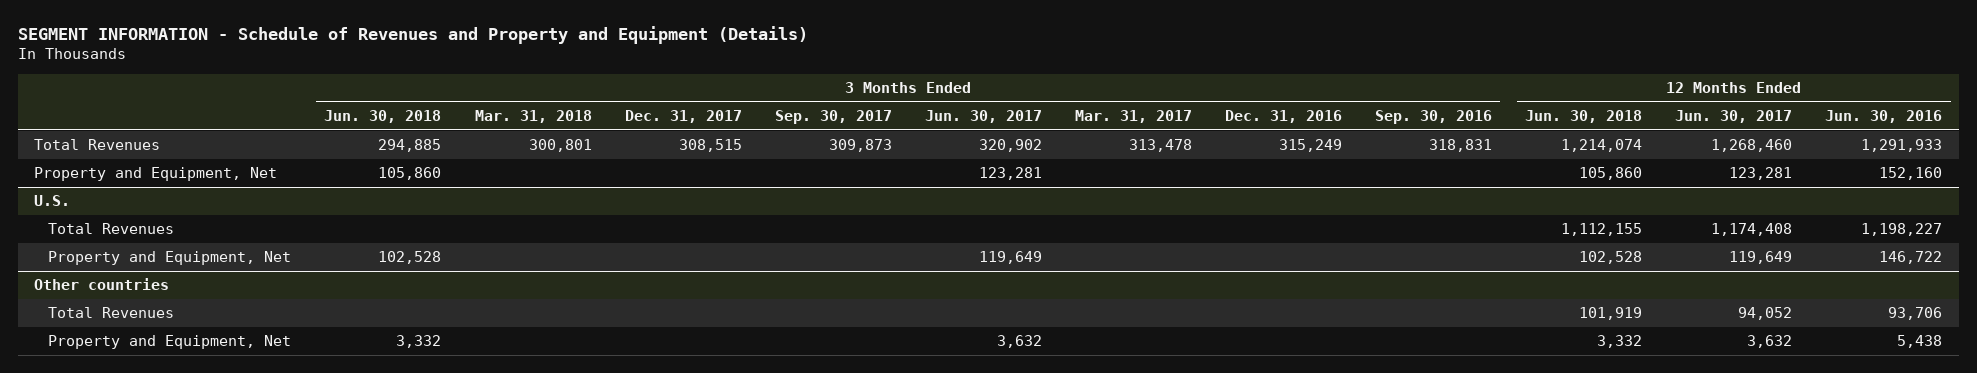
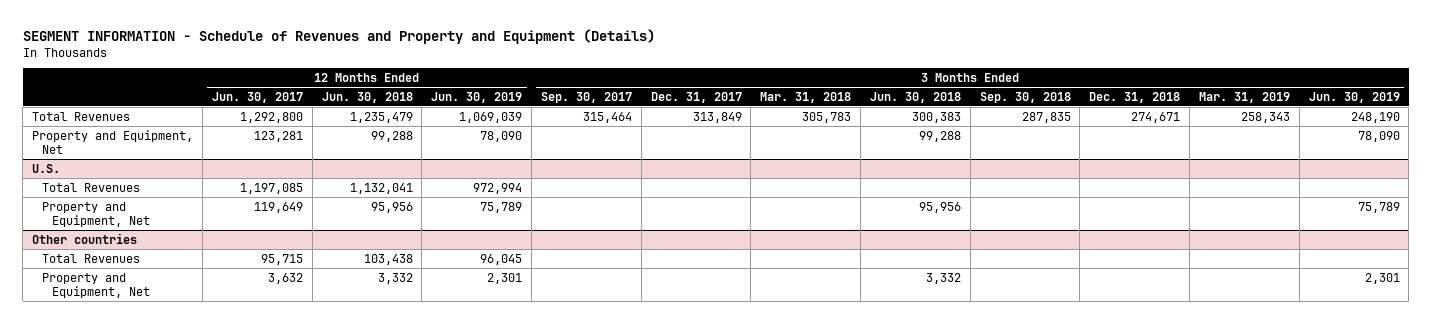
[924,109,1042,123] Jun. 30, 2017 -> none
[1074,109,1192,123] Mar. 31, 2017 -> none
[1224,109,1342,123] Dec. 31, 2016 -> none
[1375,109,1493,124] Sep. 30, 2016 -> none
[1825,109,1943,123] Jun. 30, 2016 -> none
none -> [431,91,523,103] Jun. 30, 2019
none -> [979,91,1071,103] Sep. 30, 2018
none -> [1089,91,1181,103] Dec. 31, 2018
none -> [1198,91,1290,103] Mar. 31, 2019
none -> [1308,91,1400,103] Jun. 30, 2019
[378,139,442,153] 294,885 -> [911,111,961,123] 300,383
[528,139,592,153] 300,801 -> [802,111,852,123] 305,783
[678,139,742,153] 308,515 -> [692,111,742,123] 313,849
[828,139,892,153] 309,873 -> [582,111,632,123] 315,464
[1561,139,1643,153] 1,214,074 -> [349,111,413,123] 1,235,479
[1711,139,1793,153] 1,268,460 -> [239,111,303,123] 1,292,800
[378,167,442,181] 105,860 -> [918,130,961,142] 99,288
[1579,167,1643,181] 105,860 -> [370,130,413,142] 99,288
[1561,223,1643,237] 1,112,155 -> [349,182,413,194] 1,132,041
[1711,223,1793,237] 1,174,408 -> [239,182,303,194] 1,197,085
[378,251,442,265] 102,528 -> [918,201,961,213] 95,956
[1579,251,1643,265] 102,528 -> [370,201,413,213] 95,956
[1579,307,1643,321] 101,919 -> [363,253,413,265] 103,438
[1738,307,1793,321] 94,052 -> [260,253,303,265] 95,715

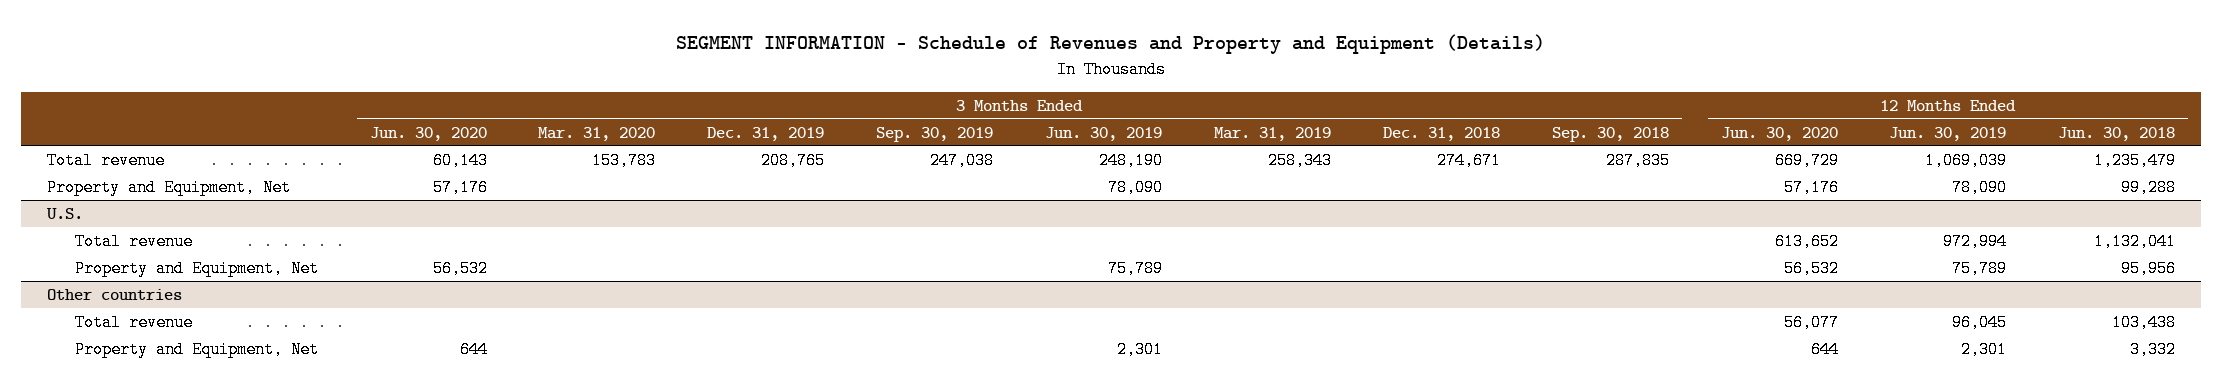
[211,91,303,103] Jun. 30, 2017 -> none
[540,91,632,103] Sep. 30, 2017 -> none
[650,91,742,103] Dec. 31, 2017 -> none
[760,91,852,103] Mar. 31, 2018 -> none
[869,91,961,103] Jun. 30, 2018 -> none
none -> [369,126,487,141] Jun. 30, 2020
none -> [538,126,656,141] Mar. 31, 2020
none -> [707,126,825,141] Dec. 31, 2019
none -> [876,126,994,142] Sep. 30, 2019
none -> [1720,126,1838,141] Jun. 30, 2020
[32,111,131,121] Total Revenues -> [47,151,166,169] Total revenue
[42,182,141,192] Total Revenues -> [74,232,193,250] Total revenue
[42,253,141,263] Total Revenues -> [74,313,193,331] Total revenue

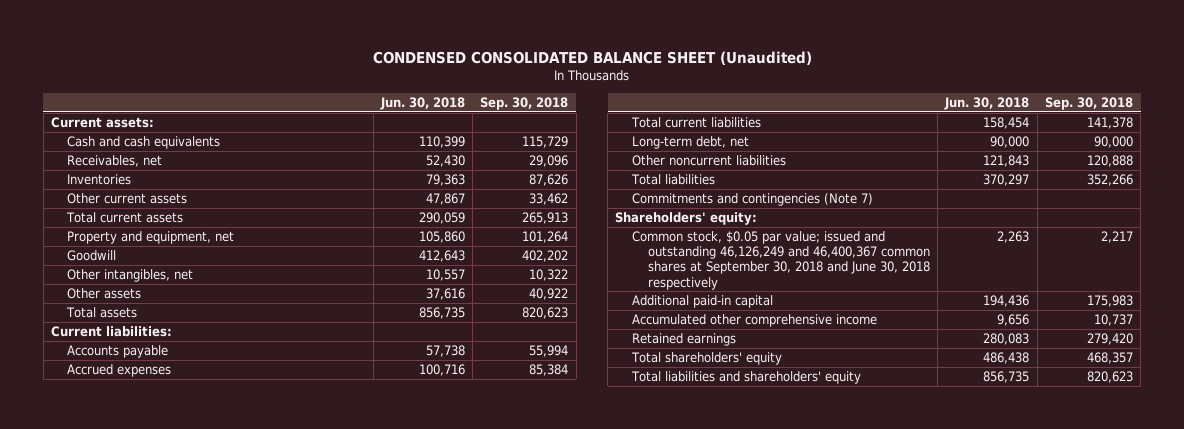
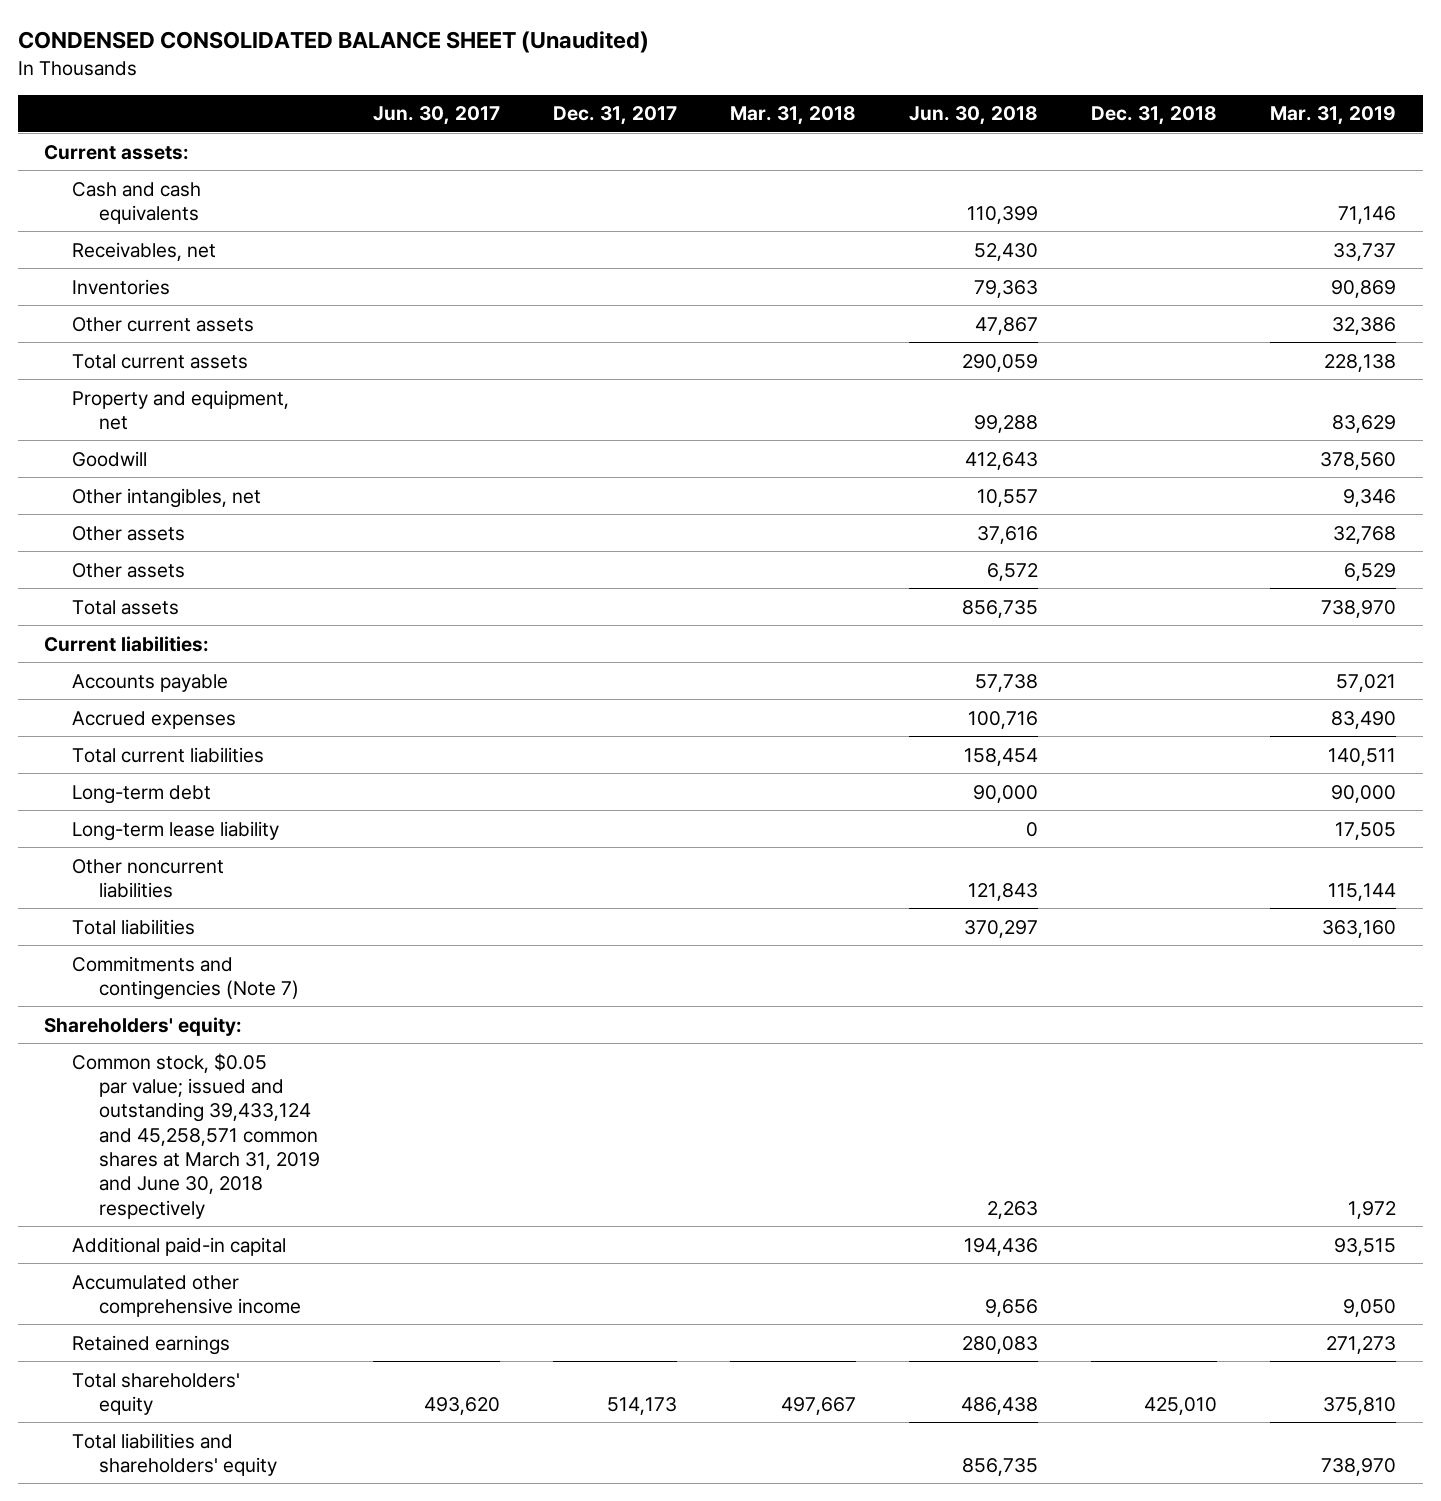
[480,96,569,110] Sep. 30, 2018 -> none
none -> [373,106,501,126] Jun. 30, 2017
none -> [553,106,678,126] Dec. 31, 2017
none -> [730,106,857,126] Mar. 31, 2018
none -> [1091,106,1218,126] Dec. 31, 2018
none -> [1270,106,1397,126] Mar. 31, 2019
[418,231,465,244] 105,860 -> [974,414,1039,433] 99,288
none -> [71,562,185,578] Other assets
[631,136,749,150] Long-term debt, net -> [71,784,211,804] Long-term debt
none -> [71,820,279,841] Long-term lease liability
[631,231,930,290] Common stock, $0.05 par value; issued and outstanding 46,126,249 and 46,400,367 common shares at September 30, 2018 and June 30, 2018 respectively -> [71,1052,321,1219] Common stock, $0.05 par value; issued and outstanding 39,433,124 and 45,258,571 common shares at March 31, 2019 and June 30, 2018 respectively

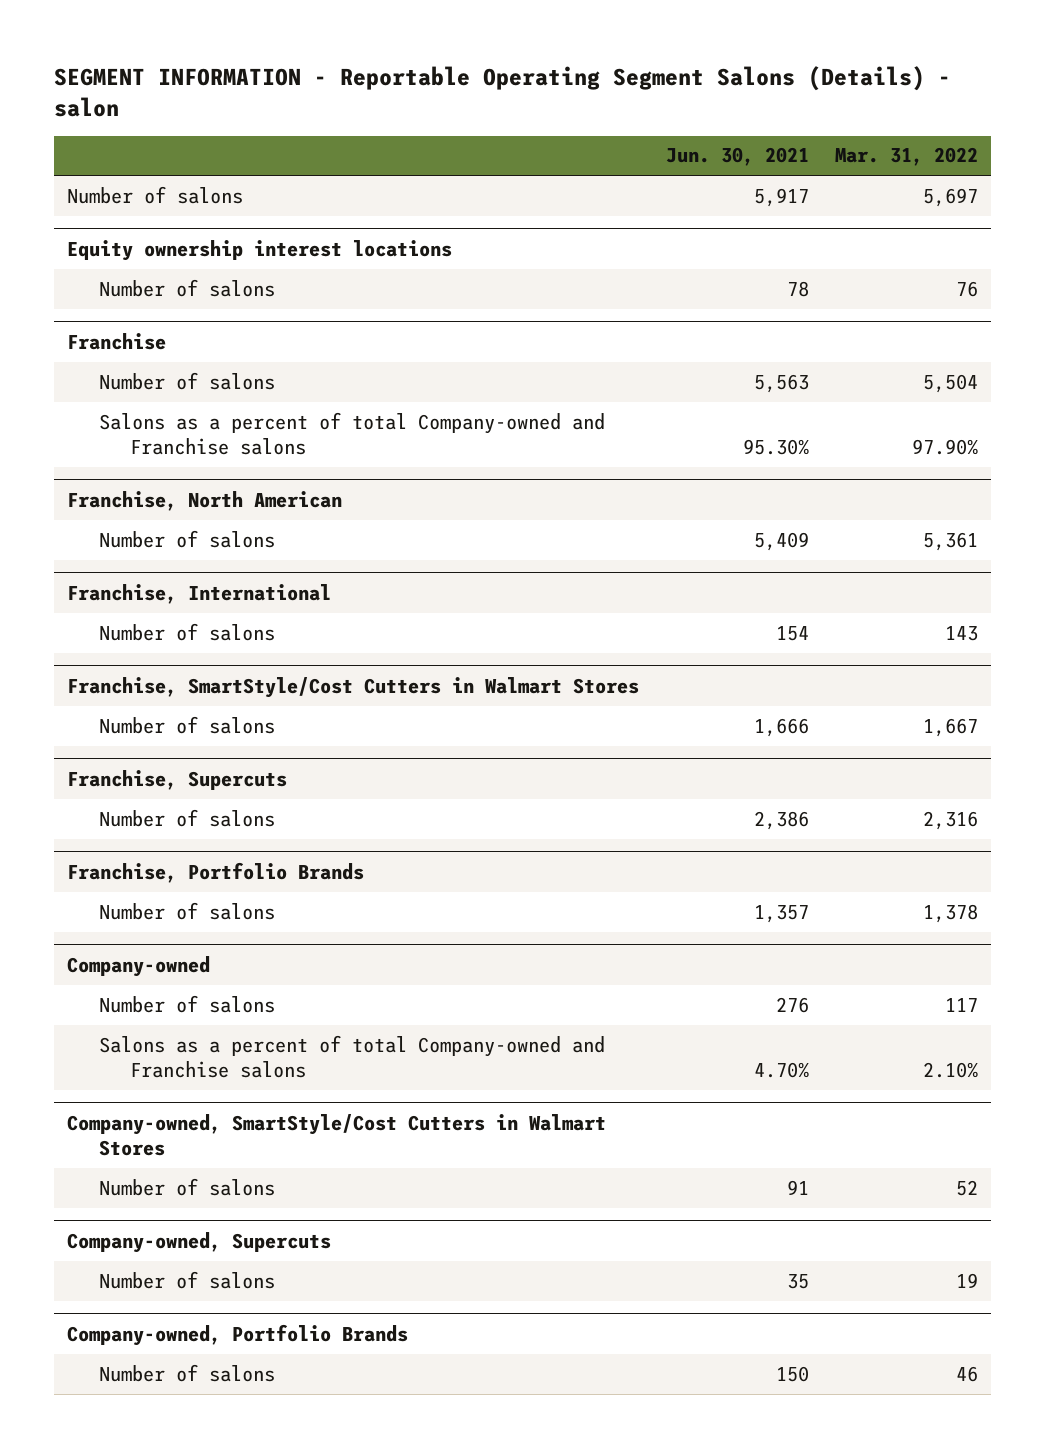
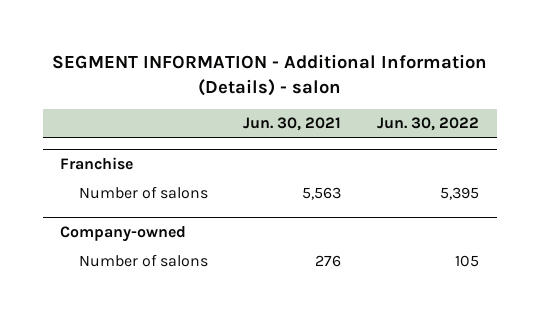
[54,65,952,117] SEGMENT INFORMATION - Reportable Operating Segment Salons (Details) - salon -> [51,53,487,96] SEGMENT INFORMATION - Additional Information (Details) - salon
[835,147,979,167] Mar. 31, 2022 -> none
none -> [377,117,480,132] Jun. 30, 2022
[67,185,244,204] Number of salons -> none
[67,239,453,261] Equity ownership interest locations -> none
[98,278,275,297] Number of salons -> none
[98,411,605,456] Salons as a percent of total Company-owned and Franchise salons -> none
[67,490,343,511] Franchise, North American -> none
[98,529,275,548] Number of salons -> none
[67,583,332,604] Franchise, International -> none
[98,622,275,641] Number of salons -> none
[67,676,640,698] Franchise, SmartStyle/Cost Cutters in Walmart Stores -> none
[98,715,275,734] Number of salons -> none
[67,769,288,790] Franchise, Supercuts -> none
[98,808,275,827] Number of salons -> none
[67,861,365,883] Franchise, Portfolio Brands -> none
[98,901,275,920] Number of salons -> none
[98,1034,605,1079] Salons as a percent of total Company-owned and Franchise salons -> none
[67,1113,607,1157] Company-owned, SmartStyle/Cost Cutters in Walmart Stores -> none
[98,1177,275,1196] Number of salons -> none
[67,1231,332,1253] Company-owned, Supercuts -> none
[98,1270,275,1289] Number of salons -> none
[67,1323,409,1346] Company-owned, Portfolio Brands -> none
[98,1363,275,1382] Number of salons -> none

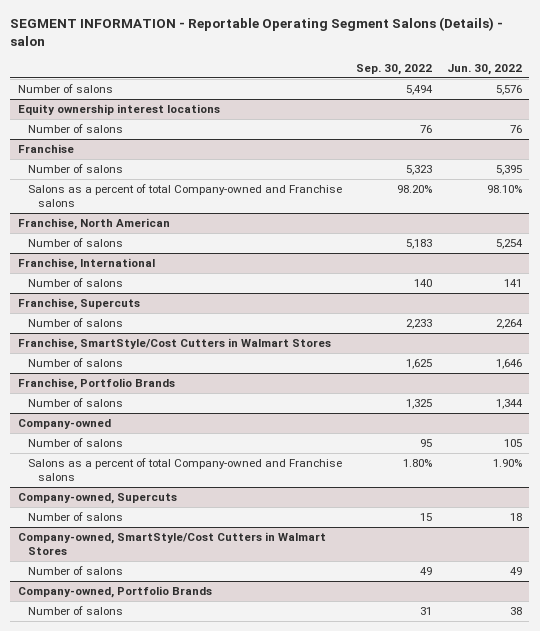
[51,53,487,96] SEGMENT INFORMATION - Additional Information (Details) - salon -> [10,17,504,47] SEGMENT INFORMATION - Reportable Operating Segment Salons (Details) - salon
[243,117,342,132] Jun. 30, 2021 -> none
none -> [356,63,433,75] Sep. 30, 2022
none -> [17,84,113,94] Number of salons
none -> [17,104,220,116] Equity ownership interest locations
none -> [27,124,123,134] Number of salons
none -> [27,184,342,208] Salons as a percent of total Company-owned and Franchise salons
none -> [17,218,170,231] Franchise, North American
none -> [27,238,123,248] Number of salons
none -> [17,258,155,271] Franchise, International
none -> [27,278,123,288] Number of salons
none -> [17,298,140,311] Franchise, Supercuts
none -> [27,318,123,328] Number of salons
none -> [17,338,331,351] Franchise, SmartStyle/Cost Cutters in Walmart Stores
none -> [27,358,123,368] Number of salons
none -> [17,378,175,391] Franchise, Portfolio Brands
none -> [27,398,123,408] Number of salons
none -> [27,458,342,482] Salons as a percent of total Company-owned and Franchise salons
none -> [17,493,177,505] Company-owned, Supercuts
none -> [27,512,123,522] Number of salons
none -> [17,532,326,556] Company-owned, SmartStyle/Cost Cutters in Walmart Stores
none -> [27,566,123,576] Number of salons
none -> [17,586,212,599] Company-owned, Portfolio Brands
none -> [27,606,123,616] Number of salons

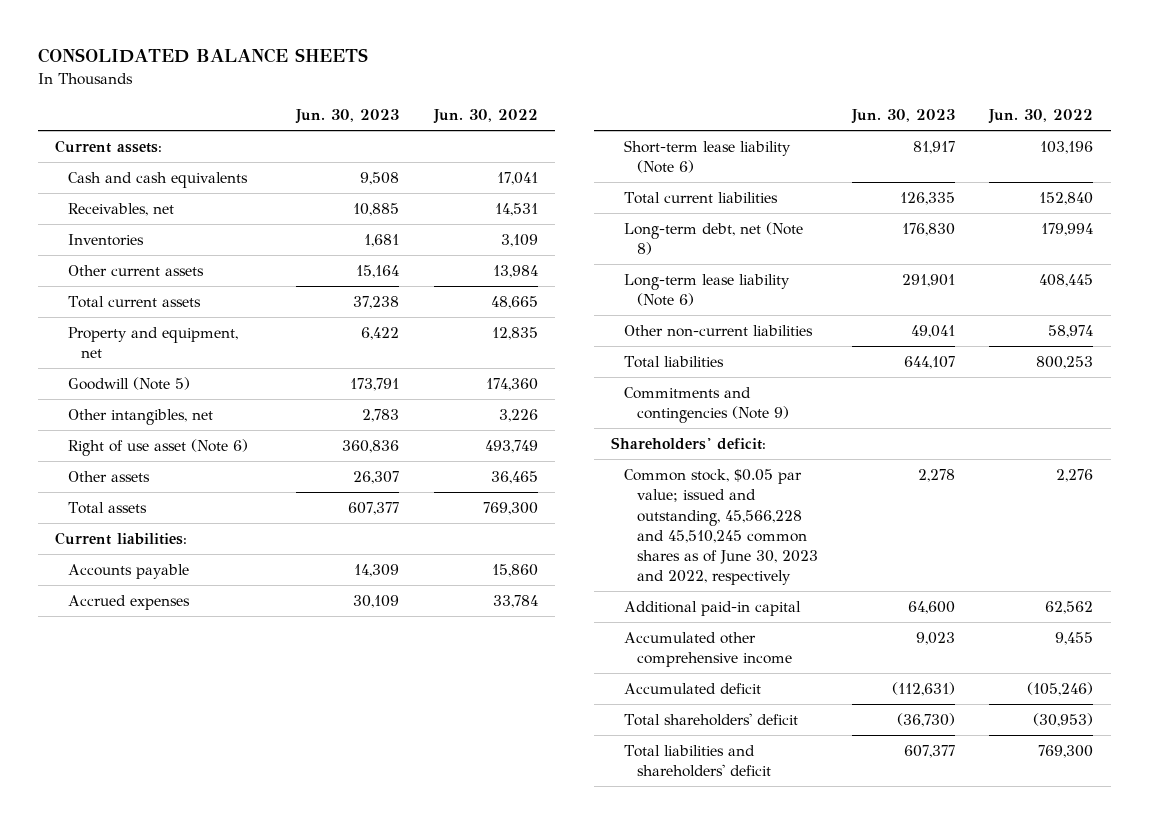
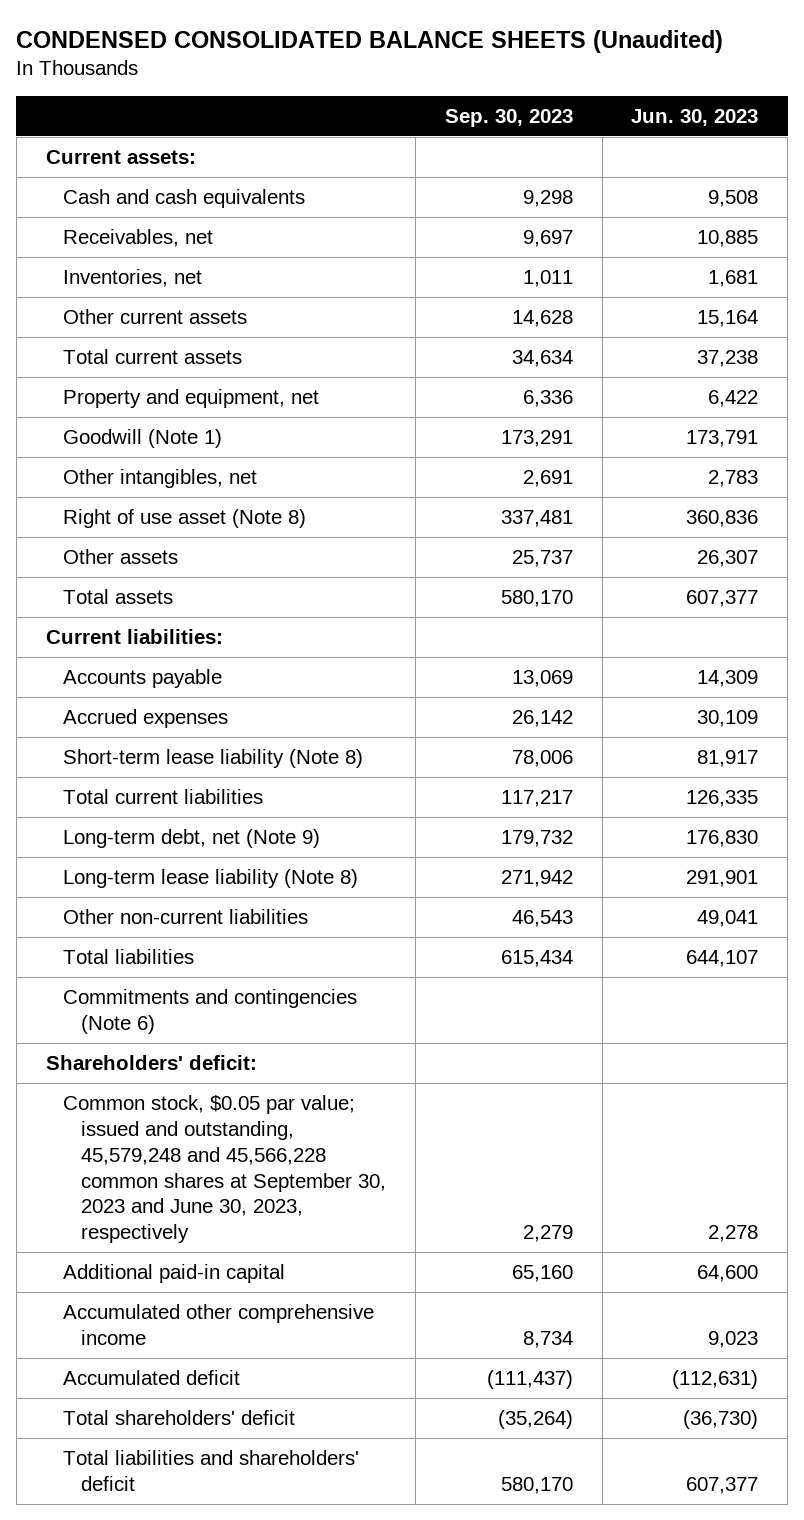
[38,48,369,64] CONSOLIDATED BALANCE SHEETS -> [16,29,724,53] CONDENSED CONSOLIDATED BALANCE SHEETS (Unaudited)
[432,109,538,125] Jun. 30, 2022 -> none
none -> [444,108,573,127] Sep. 30, 2023
[68,234,145,247] Inventories -> [63,269,203,288] Inventories, net
[68,377,191,391] Goodwill (Note 5) -> [63,429,223,449] Goodwill (Note 1)
[68,439,249,457] Right of use asset (Note 6) -> [63,509,307,529] Right of use asset (Note 8)
[623,140,791,174] Short-term lease liability (Note 6) -> [63,749,364,769] Short-term lease liability (Note 8)
[623,222,803,256] Long-term debt, net (Note 8) -> [63,829,321,849] Long-term debt, net (Note 9)
[623,274,790,307] Long-term lease liability (Note 6) -> [63,869,359,889] Long-term lease liability (Note 8)
[623,387,789,424] Commitments and contingencies (Note 9) -> [63,989,358,1034] Commitments and contingencies (Note 6)
[623,469,818,586] Common stock, $0.05 par value; issued and outstanding, 45,566,228 and 45,510,245 common shares as of June 30, 2023 and 2022, respectively -> [63,1095,387,1244] Common stock, $0.05 par value; issued and outstanding, 45,579,248 and 45,566,228 common shares at September 30, 2023 and June 30, 2023, respectively

